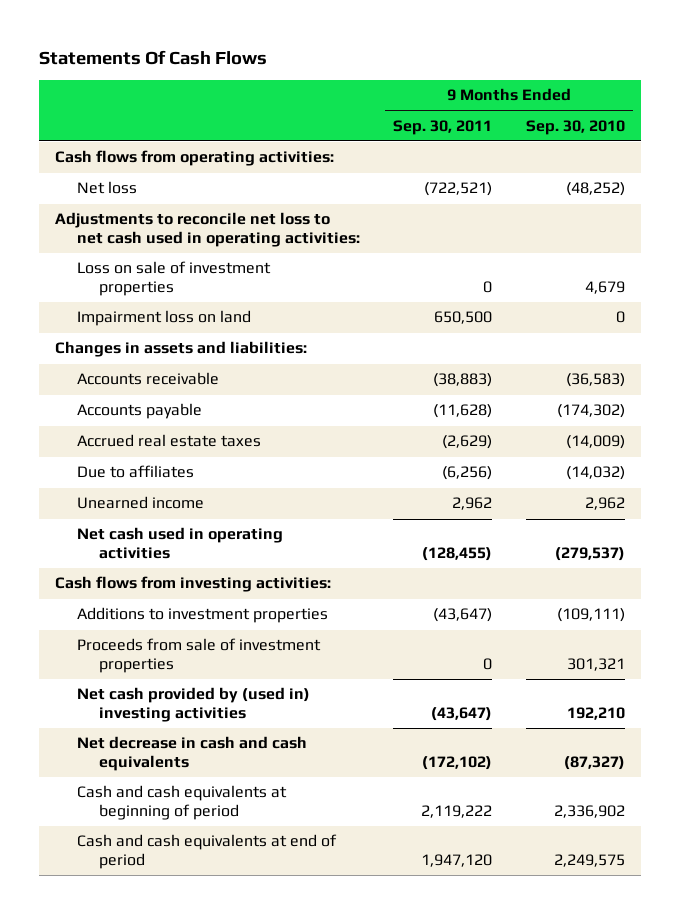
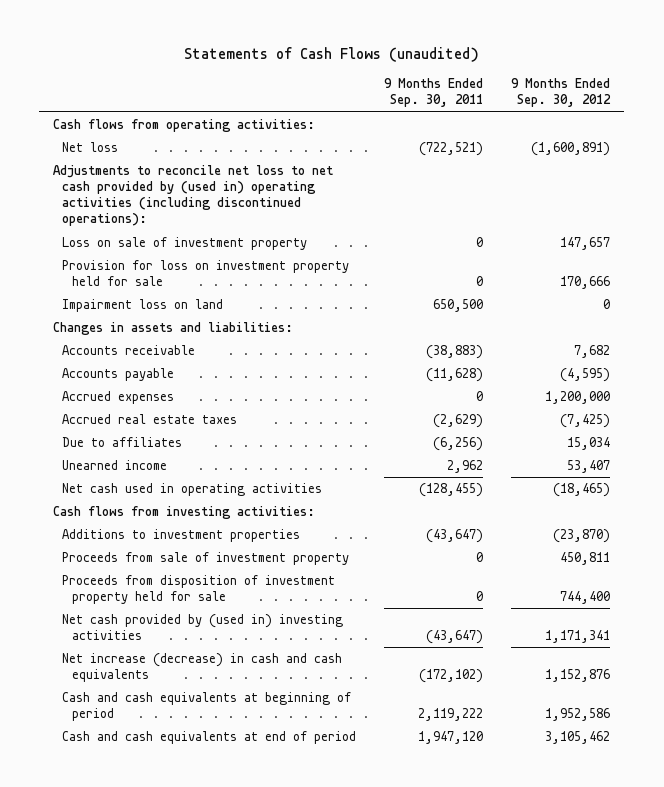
[38,49,267,65] Statements Of Cash Flows -> [183,47,479,63] Statements of Cash Flows (unaudited)
[525,119,625,135] Sep. 30, 2010 -> none
none -> [511,78,612,108] 9 Months Ended Sep. 30, 2012
[55,212,361,248] Adjustments to reconcile net loss to net cash used in operating activities: -> [53,165,334,227] Adjustments to reconcile net loss to net cash provided by (used in) operating activities (including discontinued operations):
[77,261,272,297] Loss on sale of investment properties -> [62,237,308,251] Loss on sale of investment property
none -> [62,260,350,287] Provision for loss on investment property held for sale
none -> [62,391,175,405] Accrued expenses
[77,638,322,674] Proceeds from sale of investment properties -> [62,552,350,566] Proceeds from sale of investment property
none -> [62,575,336,605] Proceeds from disposition of investment property held for sale
[77,736,308,772] Net decrease in cash and cash equivalents -> [62,653,343,683] Net increase (decrease) in cash and cash equivalents

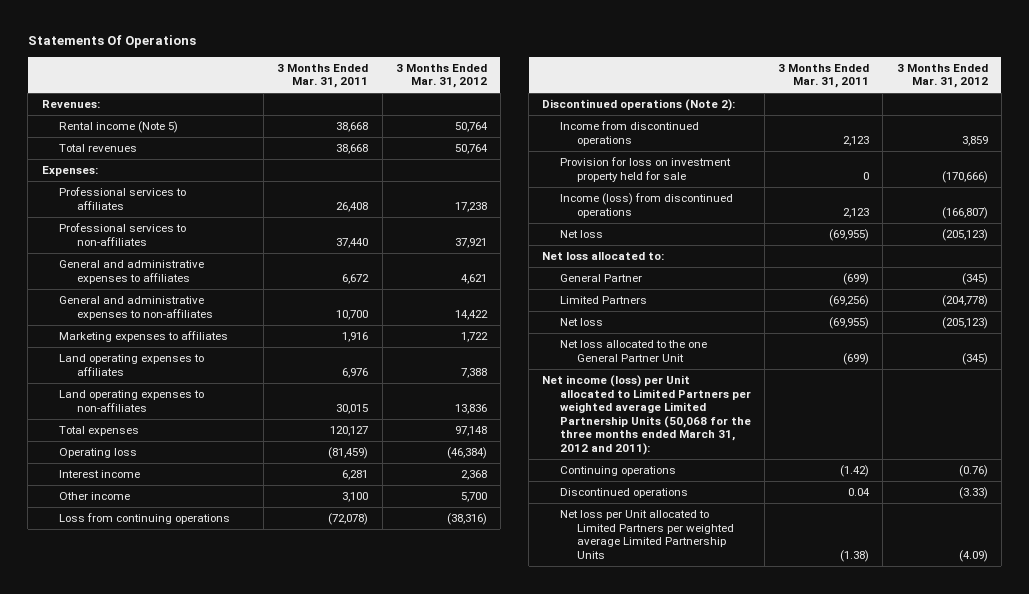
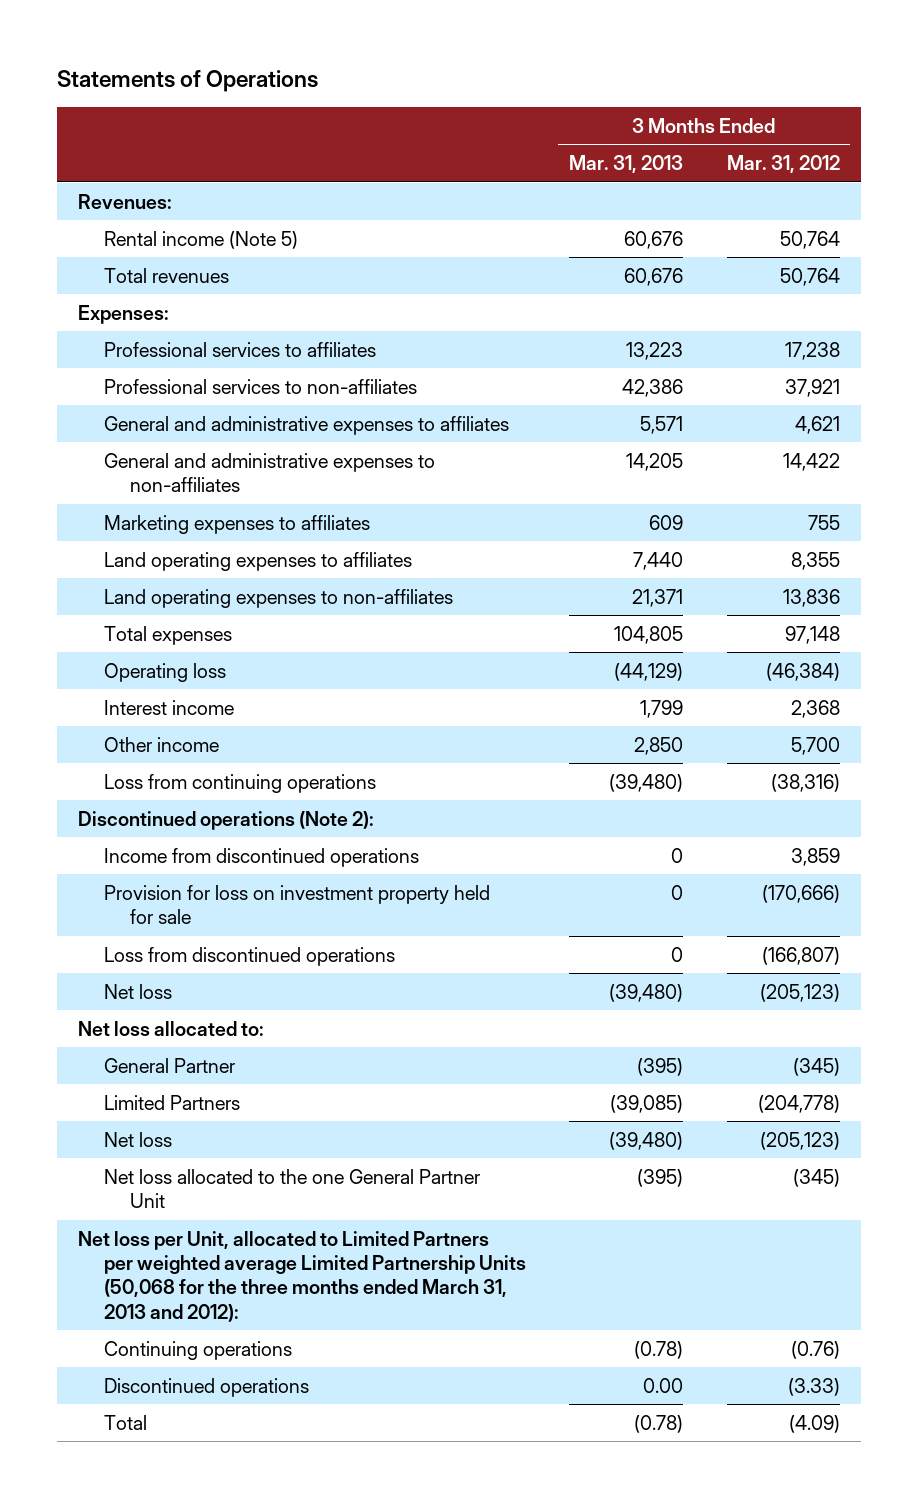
[27,35,196,49] Statements Of Operations -> [56,70,318,93] Statements of Operations
[277,63,369,89] 3 Months Ended Mar. 31, 2011 -> none
none -> [569,155,684,174] Mar. 31, 2013
[460,331,488,342] 1,722 -> [807,514,840,530] 755
[460,367,487,378] 7,388 -> [790,551,840,570] 8,355
[559,192,733,218] Income (loss) from discontinued operations -> [104,946,396,966] Loss from discontinued operations
[542,374,751,455] Net income (loss) per Unit allocated to Limited Partners per weighted average Limited Partnership Units (50,068 for the three months ended March 31, 2012 and 2011): -> [78,1230,527,1322] Net loss per Unit, allocated to Limited Partners per weighted average Limited Partnership Units (50,068 for the three months ended March 31, 2013 and 2012):
[559,509,735,559] Net loss per Unit allocated to Limited Partners per weighted average Limited Partnership Units -> [104,1414,148,1430] Total

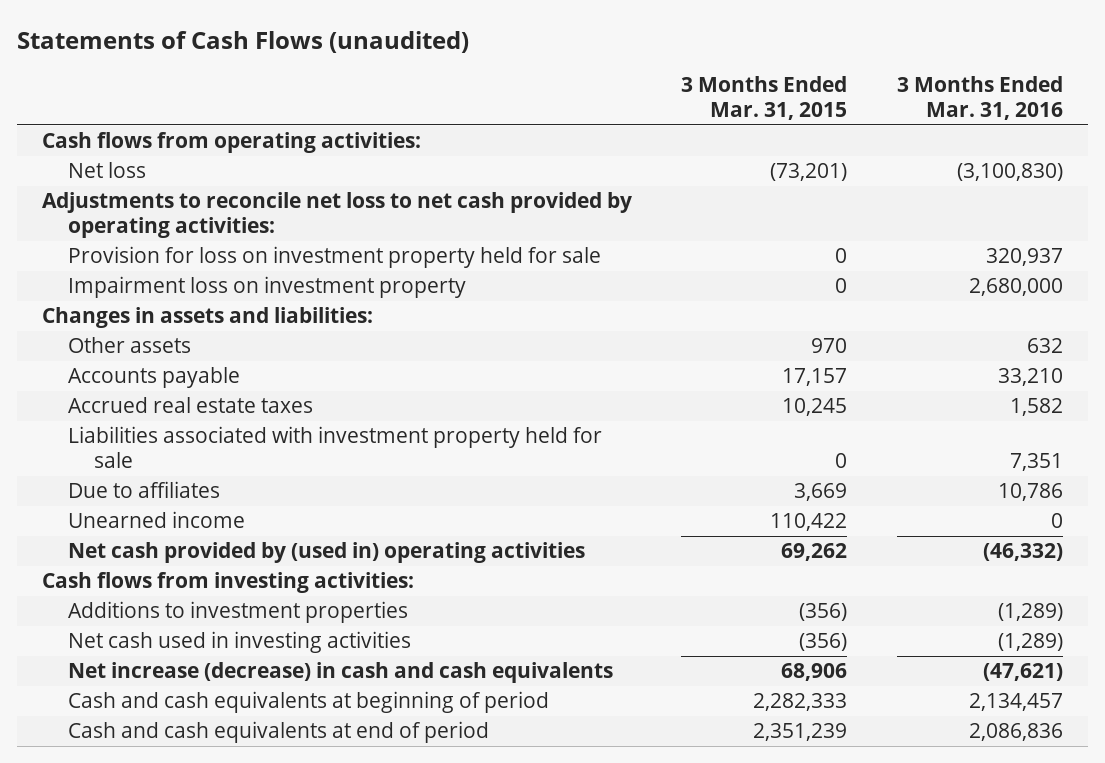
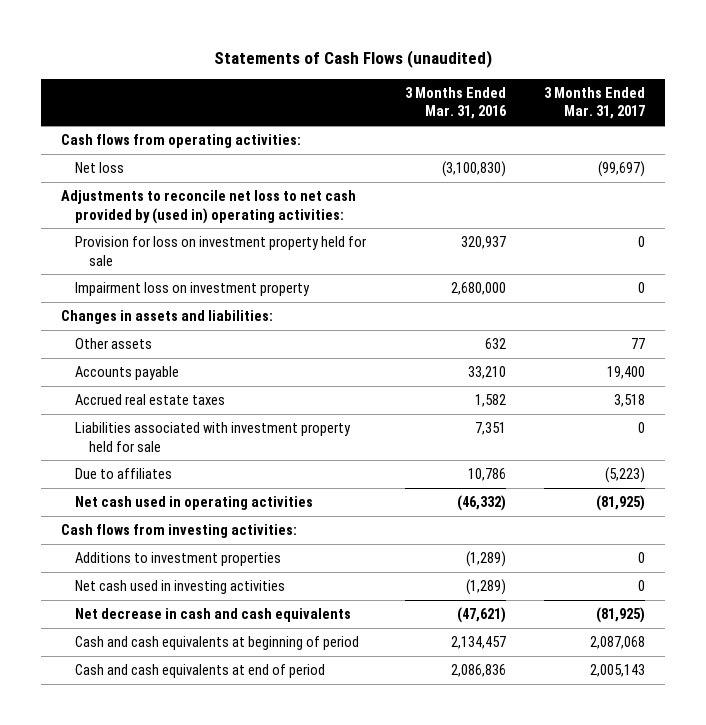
[681,76,848,120] 3 Months Ended Mar. 31, 2015 -> none
none -> [544,87,646,120] 3 Months Ended Mar. 31, 2017
[41,192,632,239] Adjustments to reconcile net loss to net cash provided by operating activities: -> [60,190,356,224] Adjustments to reconcile net loss to net cash provided by (used in) operating activities:
[67,511,245,529] Unearned income -> none
[67,542,585,564] Net cash provided by (used in) operating activities -> [74,496,313,511] Net cash used in operating activities
[67,662,613,684] Net increase (decrease) in cash and cash equivalents -> [74,608,351,623] Net decrease in cash and cash equivalents

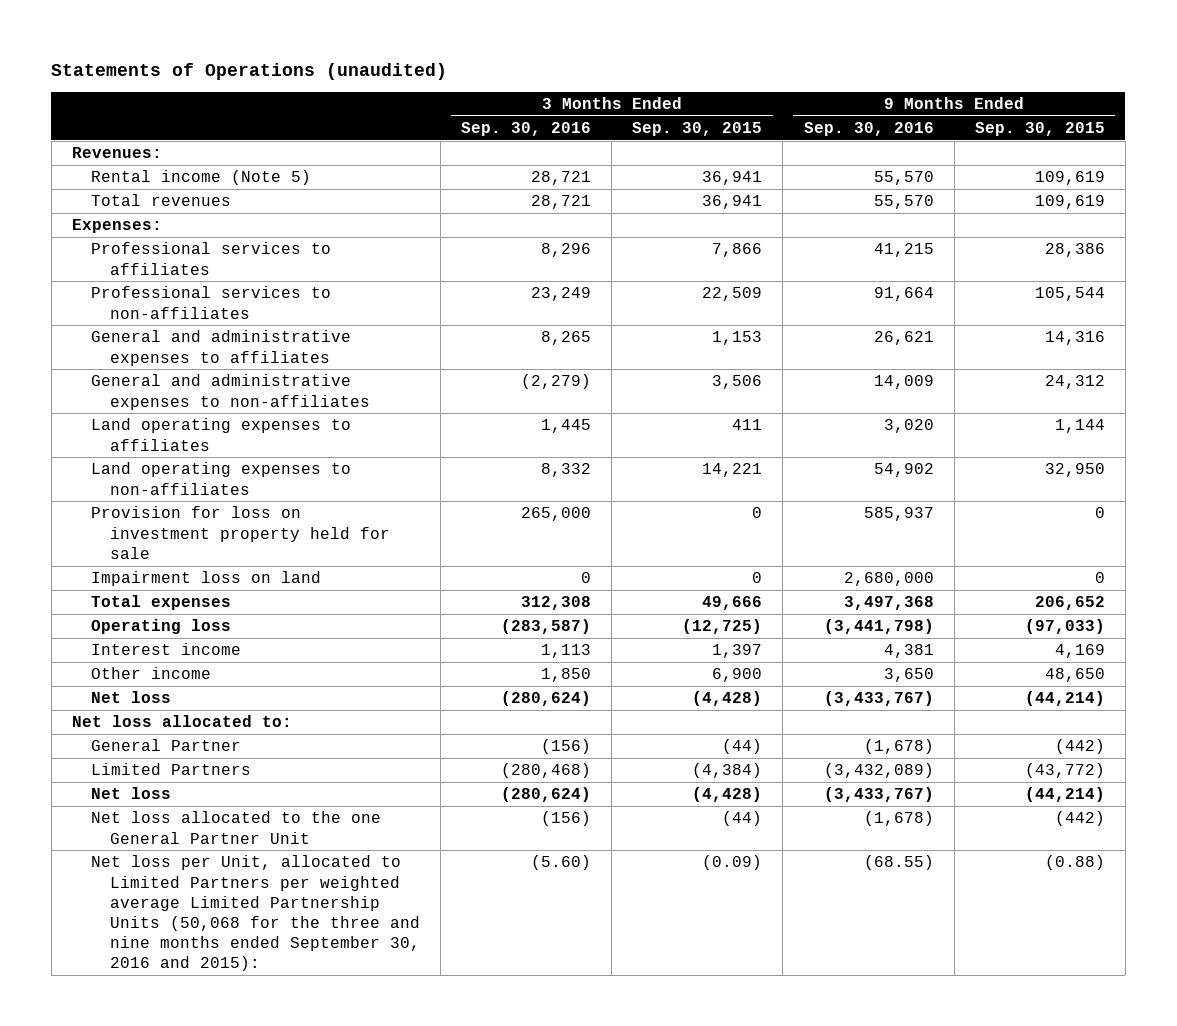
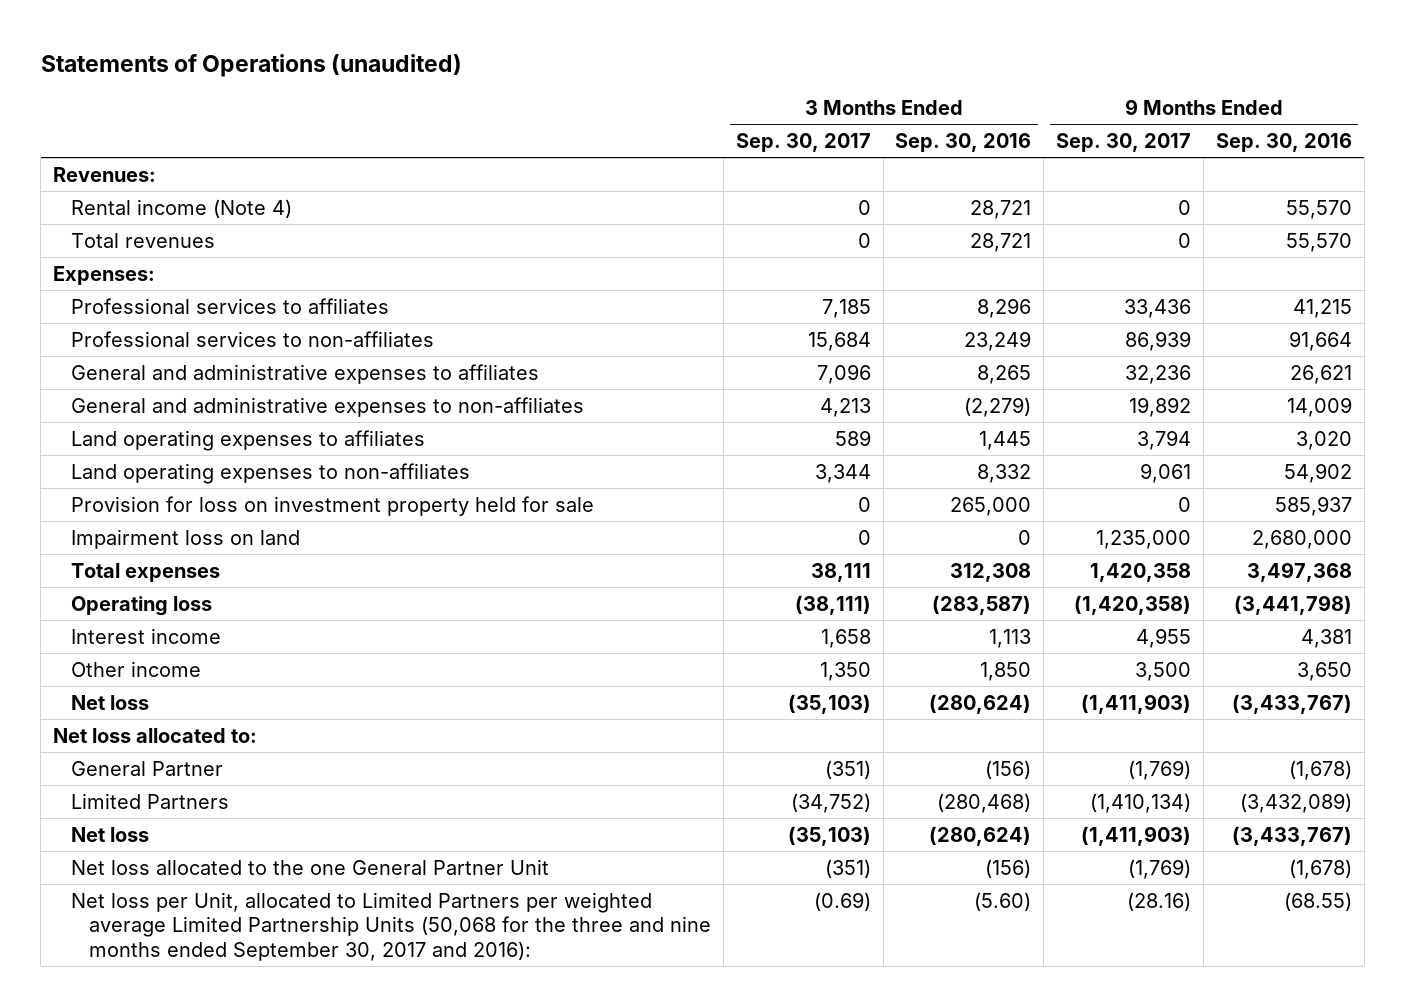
[632,122,763,137] Sep. 30, 2015 -> none
[974,122,1105,137] Sep. 30, 2015 -> none
none -> [735,133,871,153] Sep. 30, 2017
none -> [1056,133,1192,153] Sep. 30, 2017
[90,170,311,186] Rental income (Note 5) -> [71,198,293,218] Rental income (Note 4)
[90,855,420,972] Net loss per Unit, allocated to Limited Partners per weighted average Limited Partnership Units (50,068 for the three and nine months ended September 30, 2016 and 2015): -> [71,891,712,961] Net loss per Unit, allocated to Limited Partners per weighted average Limited Partnership Units (50,068 for the three and nine months ended September 30, 2017 and 2016):

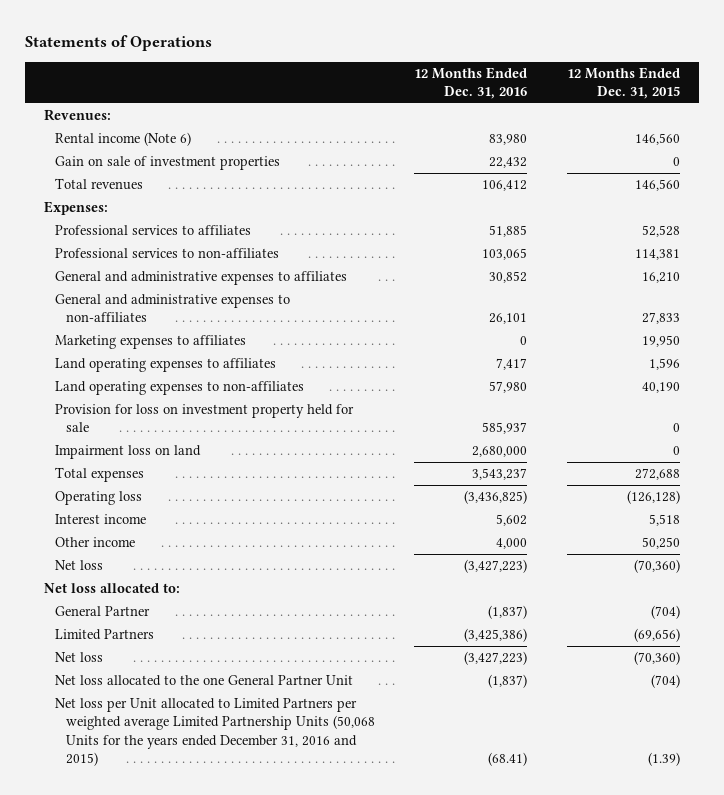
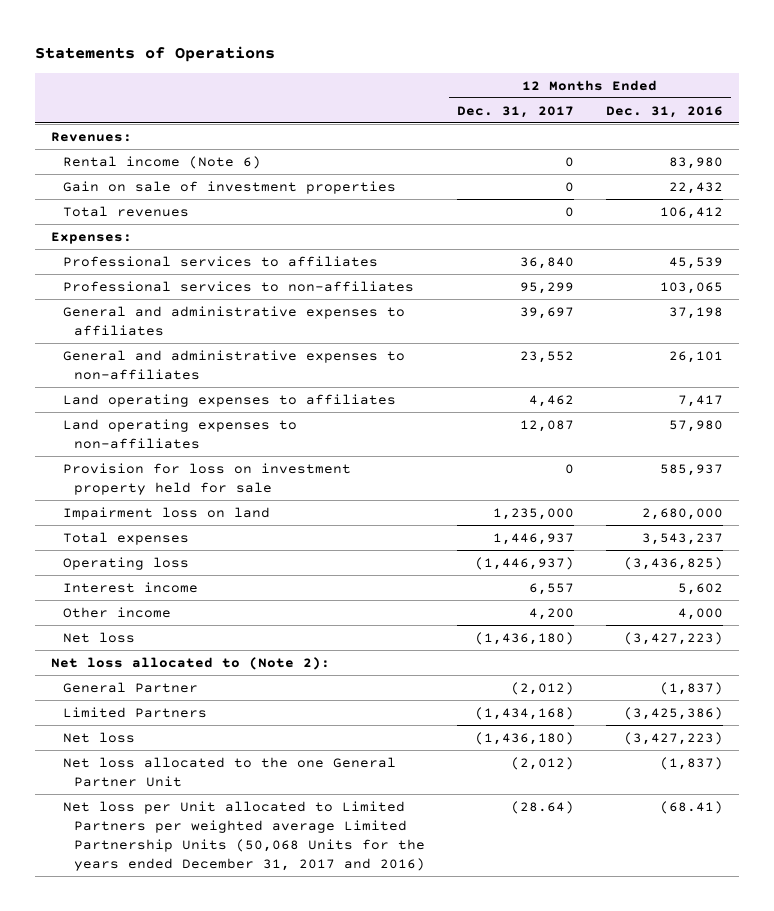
[566,66,680,100] 12 Months Ended Dec. 31, 2015 -> none
none -> [457,105,575,118] Dec. 31, 2017
[489,225,528,238] 51,885 -> [669,256,724,269] 45,539
[489,271,528,284] 30,852 -> [669,306,724,319] 37,198
[55,335,247,350] Marketing expenses to affiliates -> none
[44,583,181,594] Net loss allocated to: -> [51,656,331,670] Net loss allocated to (Note 2):
[55,698,375,766] Net loss per Unit allocated to Limited Partners per weighted average Limited Partnership Units (50,068 Units for the years ended December 31, 2016 and 2015) -> [62,800,426,872] Net loss per Unit allocated to Limited Partners per weighted average Limited Partnership Units (50,068 Units for the years ended December 31, 2017 and 2016)

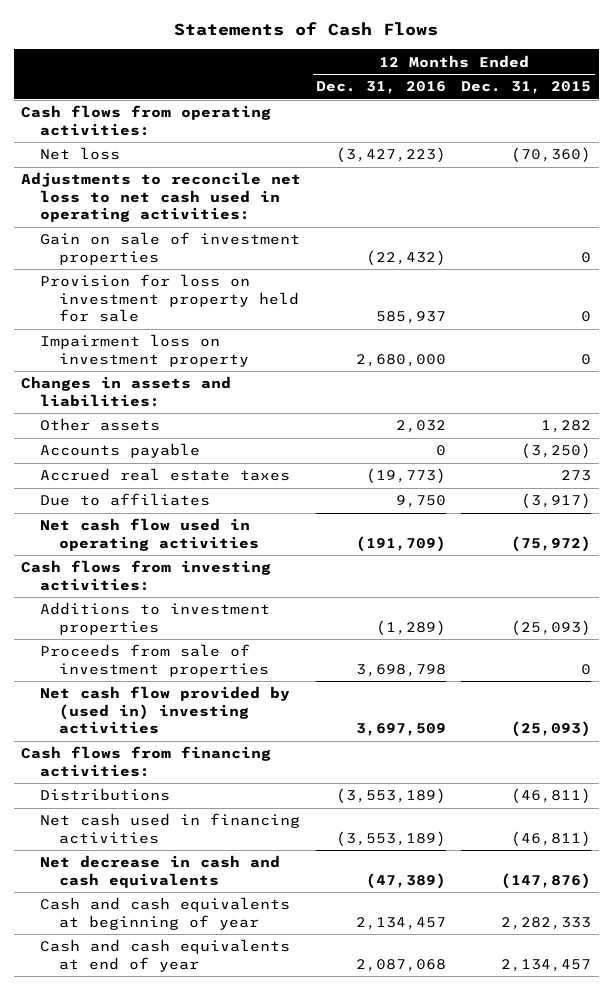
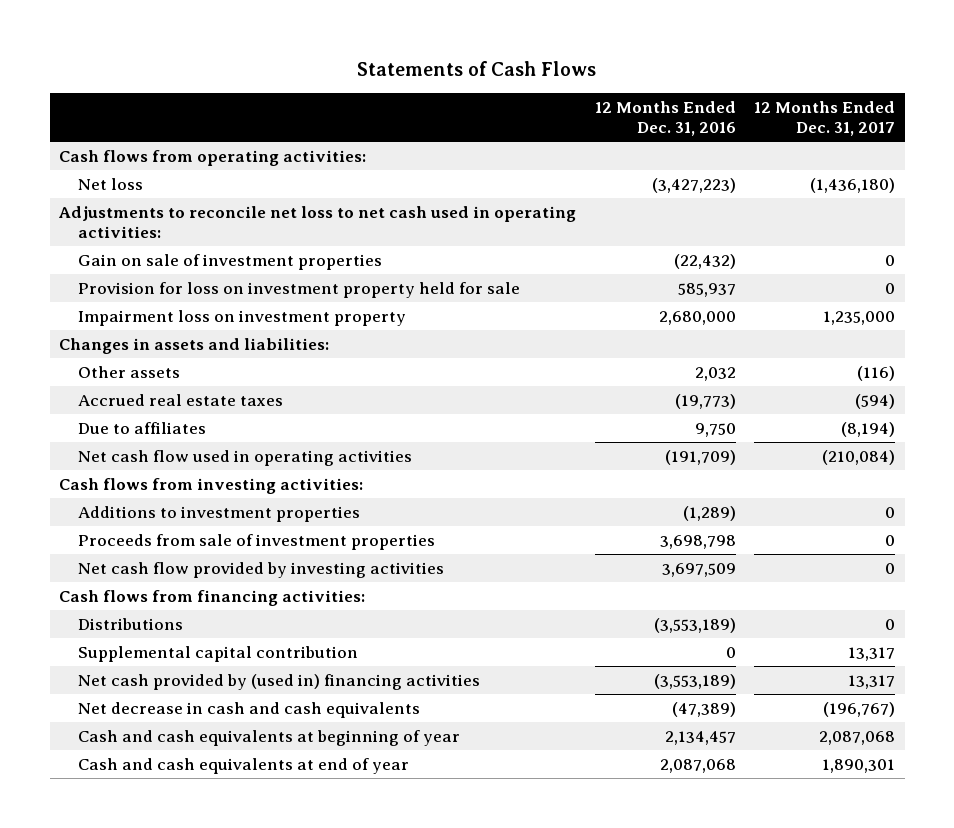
[461,81,592,95] Dec. 31, 2015 -> none
none -> [754,101,896,136] 12 Months Ended Dec. 31, 2017
[40,443,201,459] Accounts payable -> none
[40,686,291,735] Net cash flow provided by (used in) investing activities -> [77,561,444,578] Net cash flow provided by investing activities
none -> [77,645,358,662] Supplemental capital contribution
[40,813,301,844] Net cash used in financing activities -> [77,673,480,690] Net cash provided by (used in) financing activities

